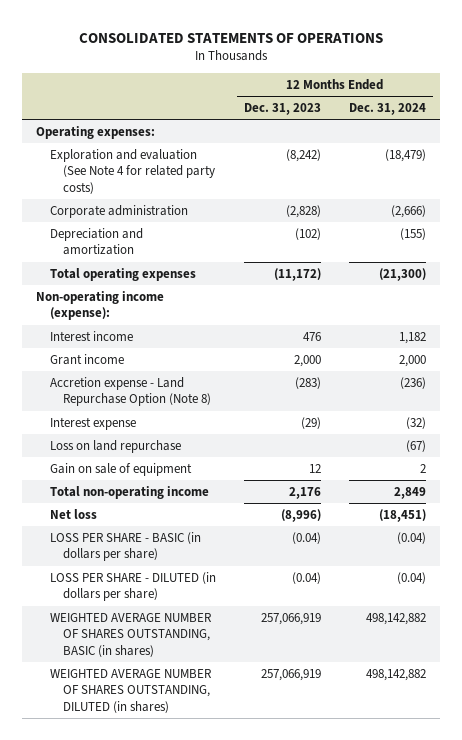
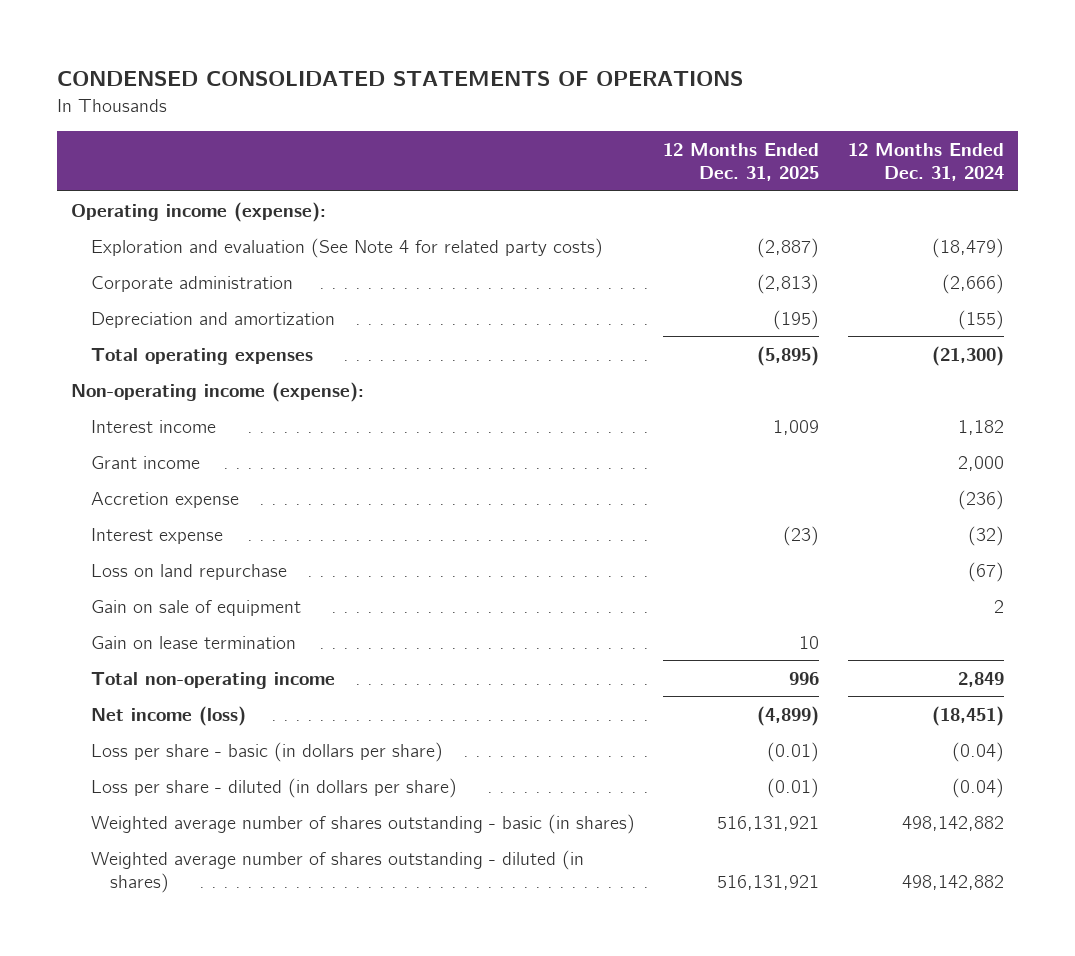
[78,32,383,43] CONSOLIDATED STATEMENTS OF OPERATIONS -> [56,71,743,87] CONDENSED CONSOLIDATED STATEMENTS OF OPERATIONS
[243,102,321,115] Dec. 31, 2023 -> none
none -> [663,142,820,182] 12 Months Ended Dec. 31, 2025
[36,125,156,139] Operating expenses: -> [70,201,326,222] Operating income (expense):
[49,376,211,407] Accretion expense - Land Repurchase Option (Note 8) -> [90,491,239,508] Accretion expense
none -> [90,635,296,649] Gain on lease termination
[49,508,97,519] Net loss -> [90,705,246,726] Net income (loss)
[49,531,201,562] LOSS PER SHARE - BASIC (in dollars per share) -> [90,741,443,762] Loss per share - basic (in dollars per share)
[49,571,216,602] LOSS PER SHARE - DILUTED (in dollars per share) -> [90,777,457,798] Loss per share - diluted (in dollars per share)
[49,612,212,658] WEIGHTED AVERAGE NUMBER OF SHARES OUTSTANDING, BASIC (in shares) -> [90,813,635,834] Weighted average number of shares outstanding - basic (in shares)
[49,668,212,714] WEIGHTED AVERAGE NUMBER OF SHARES OUTSTANDING, DILUTED (in shares) -> [90,849,584,893] Weighted average number of shares outstanding - diluted (in shares)

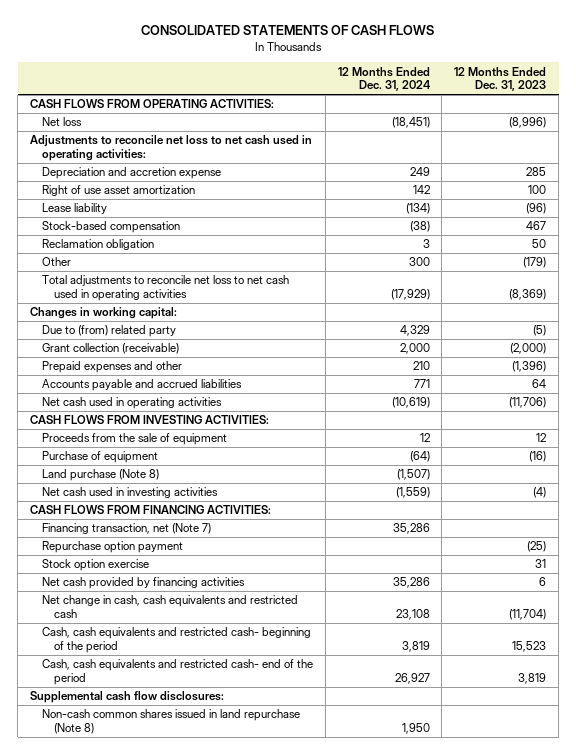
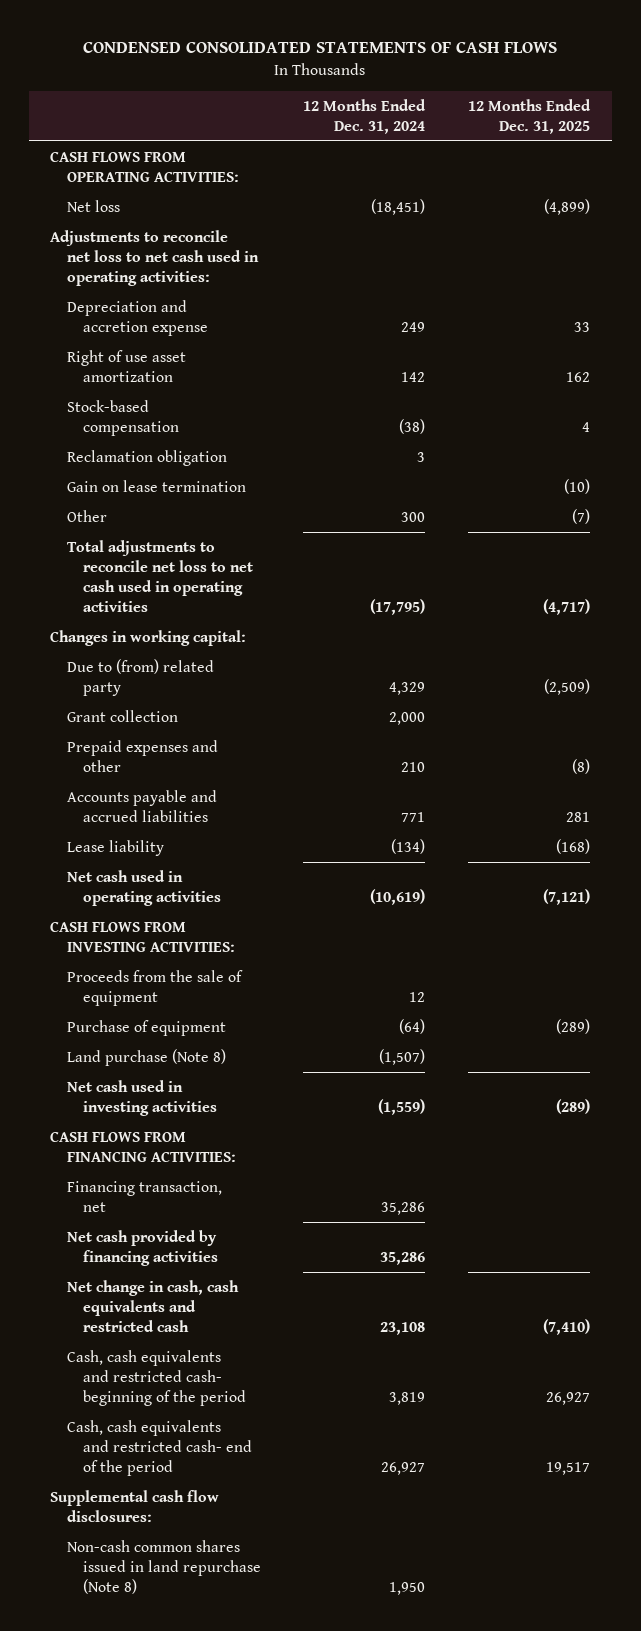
[141,25,435,36] CONSOLIDATED STATEMENTS OF CASH FLOWS -> [83,42,558,54] CONDENSED CONSOLIDATED STATEMENTS OF CASH FLOWS
[454,66,547,92] 12 Months Ended Dec. 31, 2023 -> none
none -> [468,98,592,134] 12 Months Ended Dec. 31, 2025
none -> [66,480,246,493] Gain on lease termination
[390,289,430,301] (17,929) -> [370,599,426,616] (17,795)
[41,343,179,355] Grant collection (receivable) -> [66,710,178,723] Grant collection
[41,203,107,215] Lease liability -> [66,840,164,857] Lease liability
[41,541,183,554] Repurchase option payment -> none
[41,559,149,572] Stock option exercise -> none
[41,523,211,535] Financing transaction, net (Note 7) -> [66,1181,222,1213] Financing transaction, net

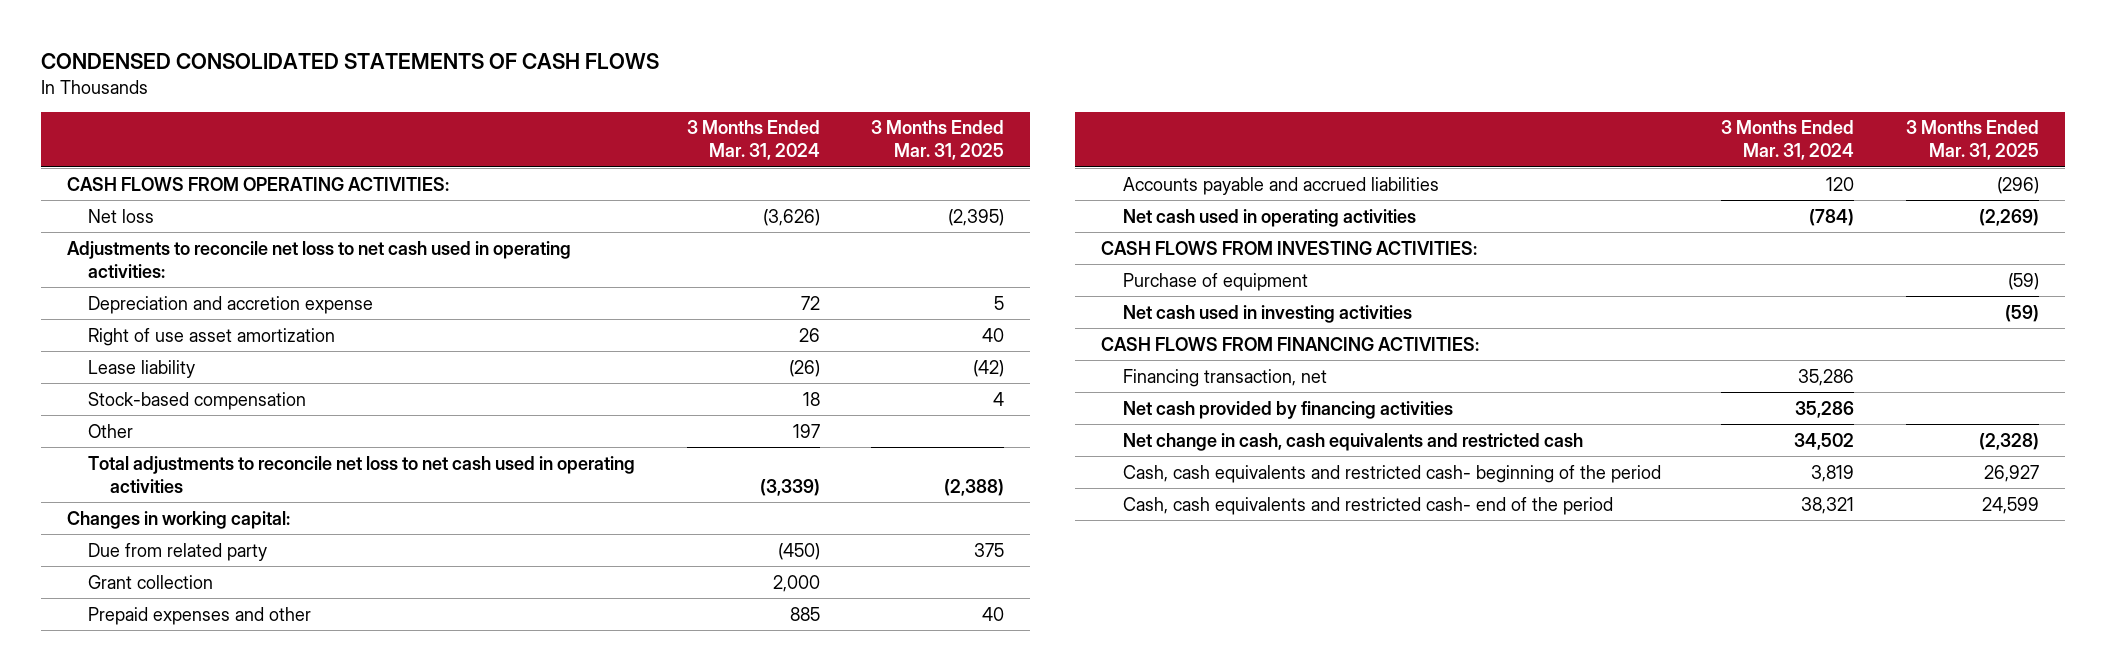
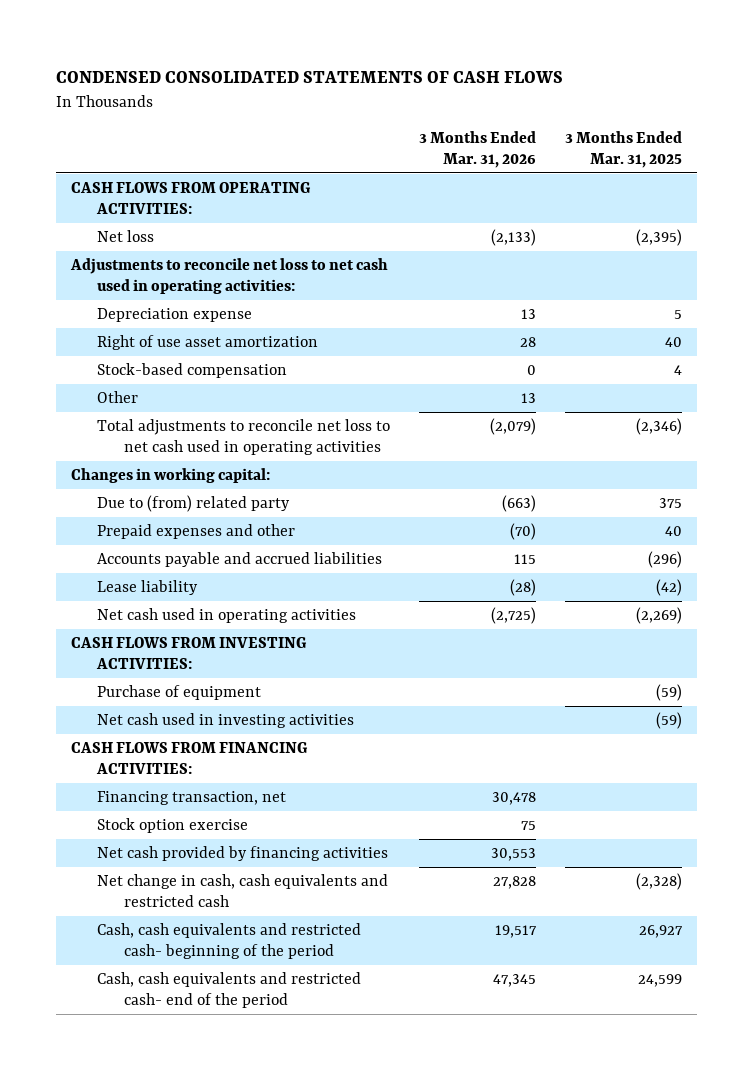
[686,120,820,161] 3 Months Ended Mar. 31, 2024 -> none
none -> [419,131,537,168] 3 Months Ended Mar. 31, 2026
[88,295,374,314] Depreciation and accretion expense -> [97,308,253,323] Depreciation expense
[944,478,1005,496] (2,388) -> [636,418,683,436] (2,346)
[88,574,214,589] Grant collection -> none
[88,542,268,561] Due from related party -> [97,495,291,513] Due to (from) related party
[88,359,196,378] Lease liability -> [97,580,199,596] Lease liability
none -> [97,818,249,834] Stock option exercise

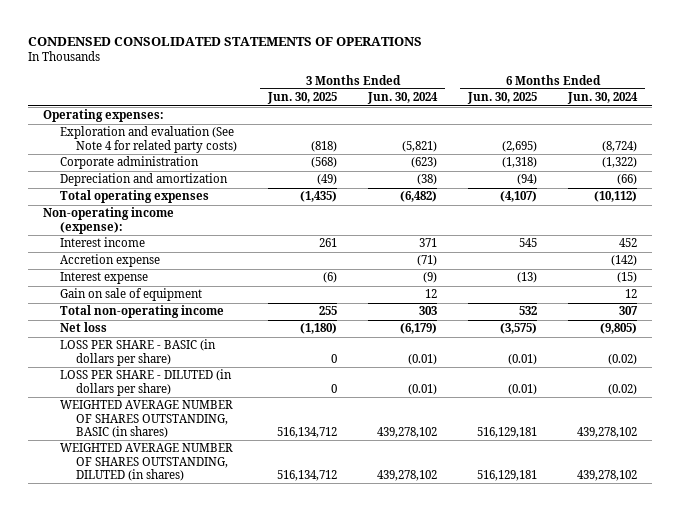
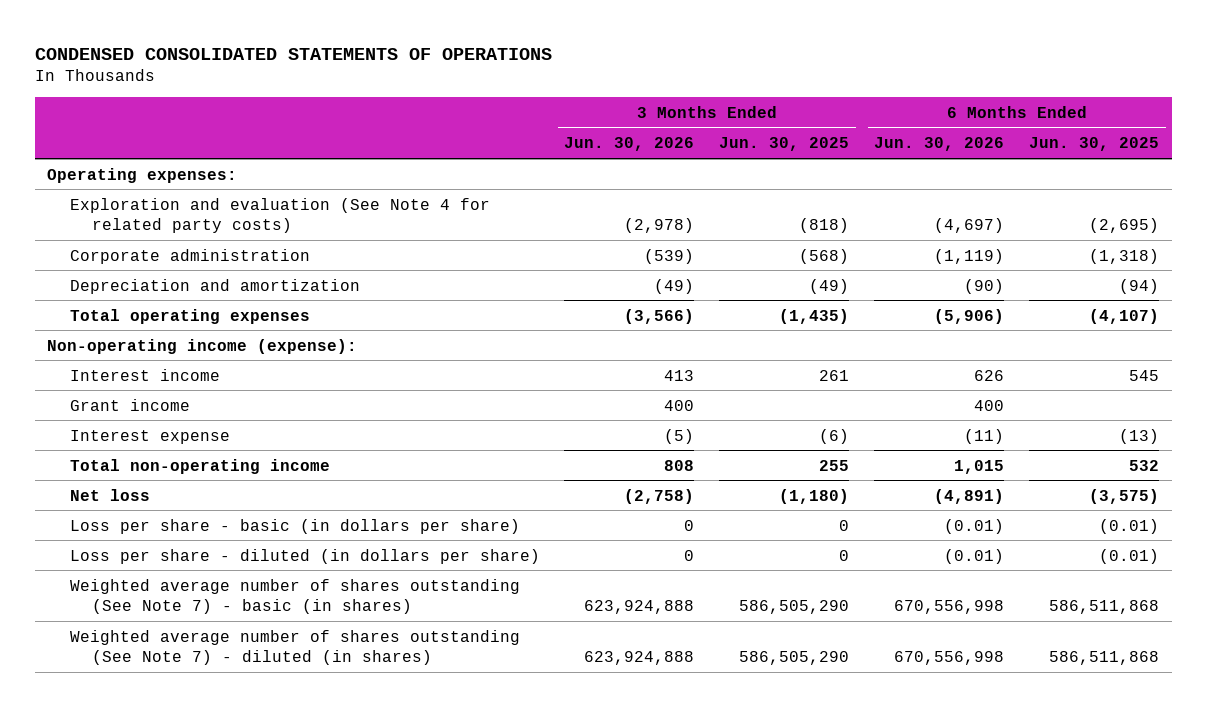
[367,92,439,105] Jun. 30, 2024 -> none
[567,92,639,105] Jun. 30, 2024 -> none
none -> [564,137,695,152] Jun. 30, 2026
none -> [874,137,1005,152] Jun. 30, 2026
[59,254,160,268] Accretion expense -> none
none -> [69,398,190,411] Grant income
[59,288,202,302] Gain on sale of equipment -> none
[59,339,216,366] LOSS PER SHARE - BASIC (in dollars per share) -> [69,518,520,534] Loss per share - basic (in dollars per share)
[59,369,232,396] LOSS PER SHARE - DILUTED (in dollars per share) -> [69,548,540,564] Loss per share - diluted (in dollars per share)
[59,400,233,439] WEIGHTED AVERAGE NUMBER OF SHARES OUTSTANDING, BASIC (in shares) -> [69,578,520,614] Weighted average number of shares outstanding (See Note 7) - basic (in shares)
[277,427,338,439] 516,134,712 -> [739,599,850,614] 586,505,290
[477,427,538,439] 516,129,181 -> [1049,599,1160,614] 586,511,868
[59,443,233,482] WEIGHTED AVERAGE NUMBER OF SHARES OUTSTANDING, DILUTED (in shares) -> [69,629,520,665] Weighted average number of shares outstanding (See Note 7) - diluted (in shares)
[277,470,338,482] 516,134,712 -> [739,650,850,665] 586,505,290
[477,470,538,482] 516,129,181 -> [1049,650,1160,665] 586,511,868

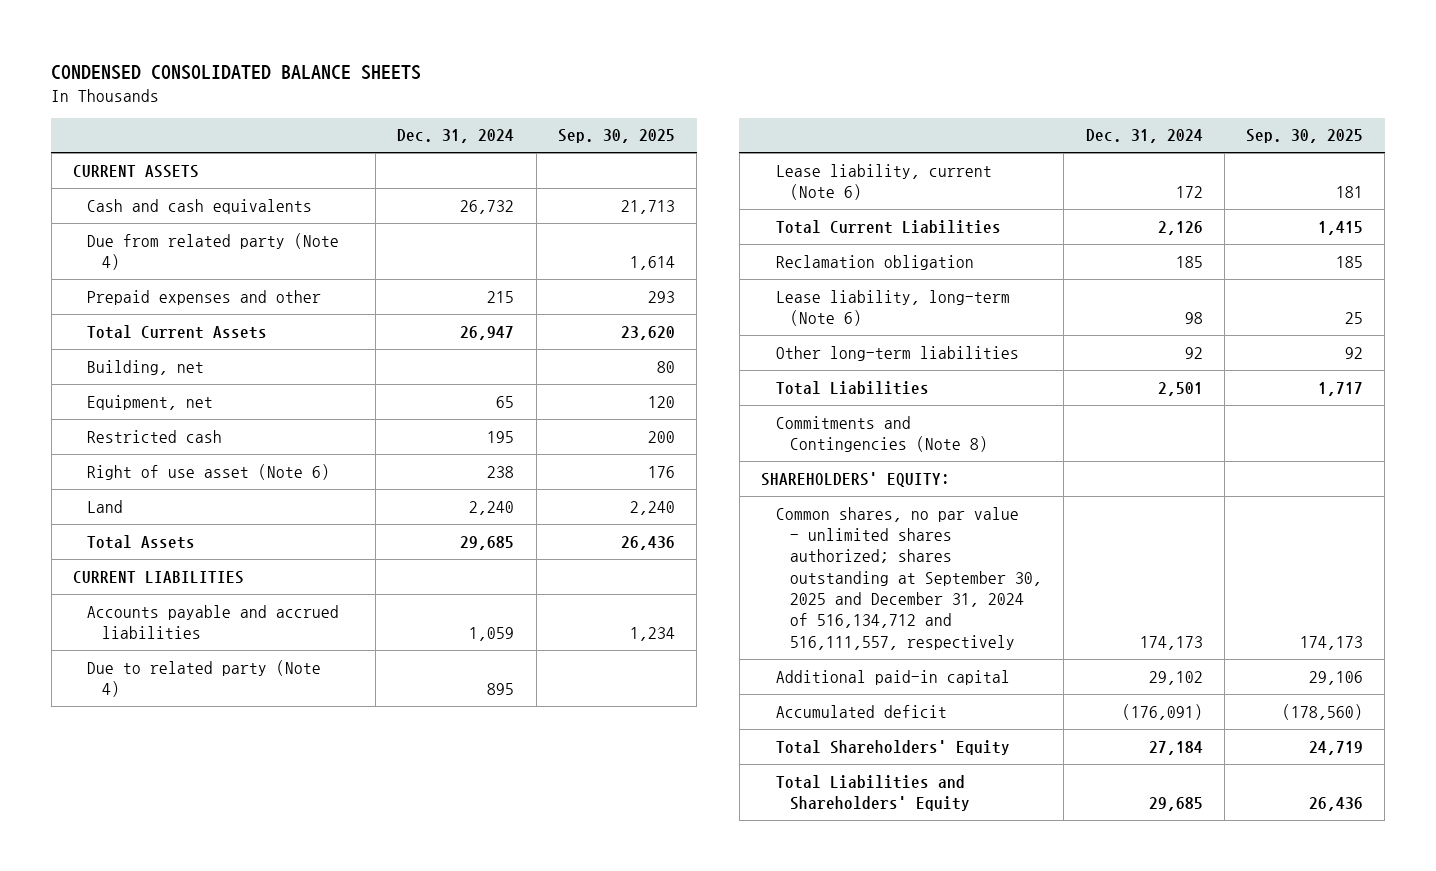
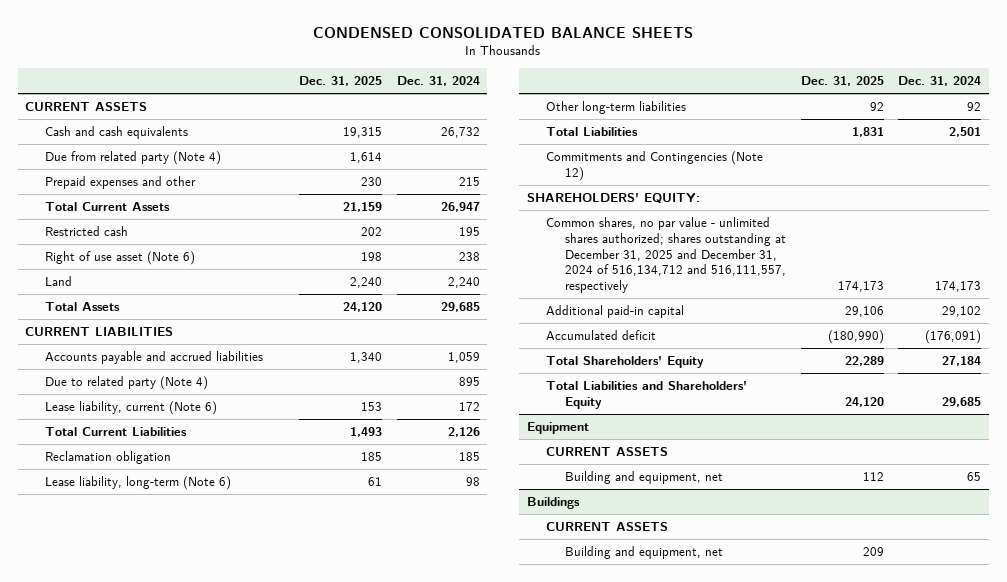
[558,129,676,144] Sep. 30, 2025 -> none
none -> [299,76,383,87] Dec. 31, 2025
[87,359,205,375] Building, net -> none
[87,394,214,410] Equipment, net -> none
[775,415,988,453] Commitments and Contingencies (Note 8) -> [545,151,763,181] Commitments and Contingencies (Note 12)
[775,506,1042,650] Common shares, no par value - unlimited shares authorized; shares outstanding at September 30, 2025 and December 31, 2024 of 516,134,712 and 516,111,557, respectively -> [545,217,787,294] Common shares, no par value - unlimited shares authorized; shares outstanding at December 31, 2025 and December 31, 2024 of 516,134,712 and 516,111,557, respectively
none -> [526,422,589,435] Equipment
none -> [545,447,668,457] CURRENT ASSETS
none -> [565,471,724,485] Building and equipment, net
none -> [526,497,580,510] Buildings
none -> [545,522,668,532] CURRENT ASSETS
none -> [565,546,724,560] Building and equipment, net

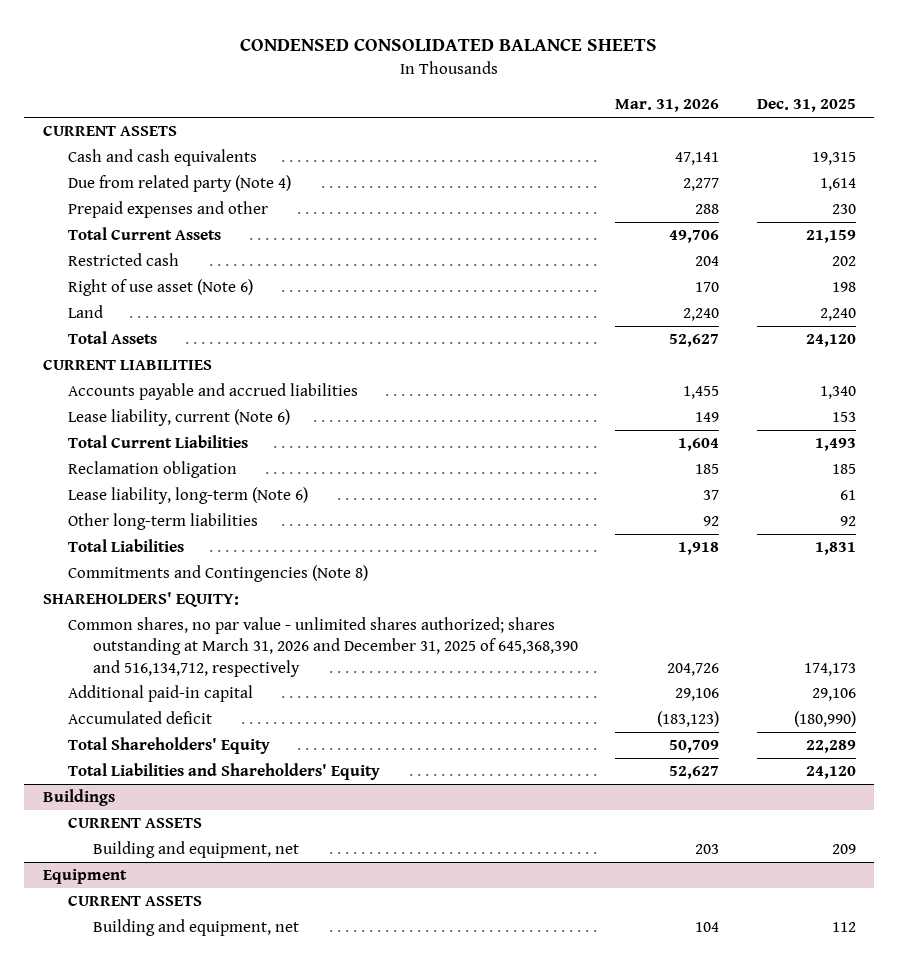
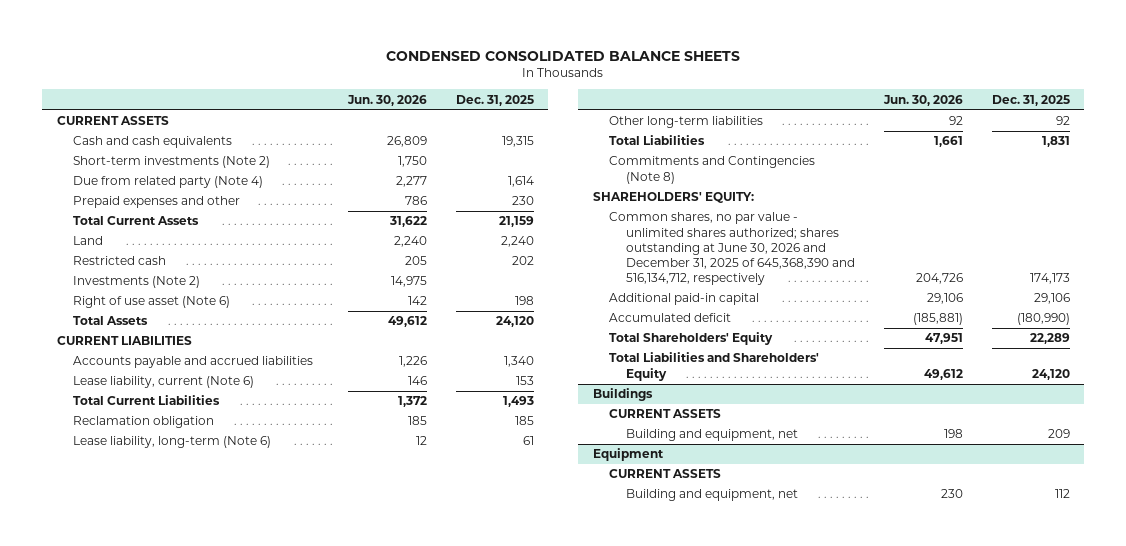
[615,99,720,113] Mar. 31, 2026 -> none
none -> [346,94,427,106] Jun. 30, 2026
none -> [73,156,271,169] Short-term investments (Note 2)
[68,305,104,319] Land -> [73,236,104,246] Land
none -> [73,276,201,289] Investments (Note 2)
[68,617,579,677] Common shares, no par value - unlimited shares authorized; shares outstanding at March 31, 2026 and December 31, 2025 of 645,368,390 and 516,134,712, respectively -> [609,212,855,286] Common shares, no par value - unlimited shares authorized; shares outstanding at June 30, 2026 and December 31, 2025 of 645,368,390 and 516,134,712, respectively

